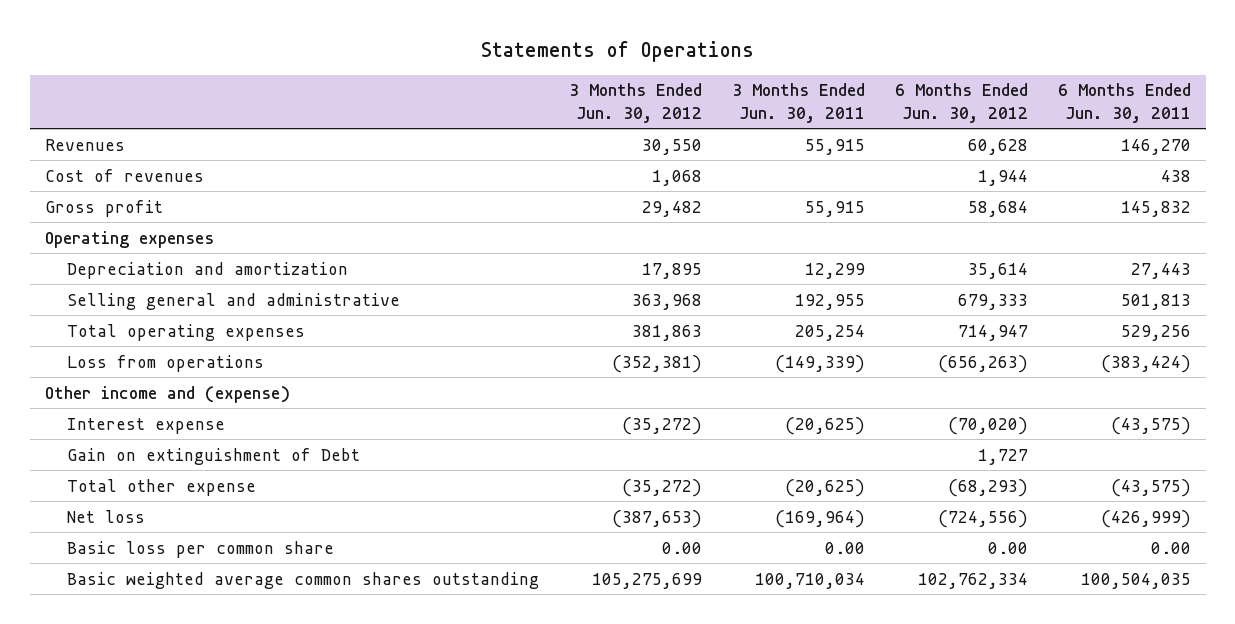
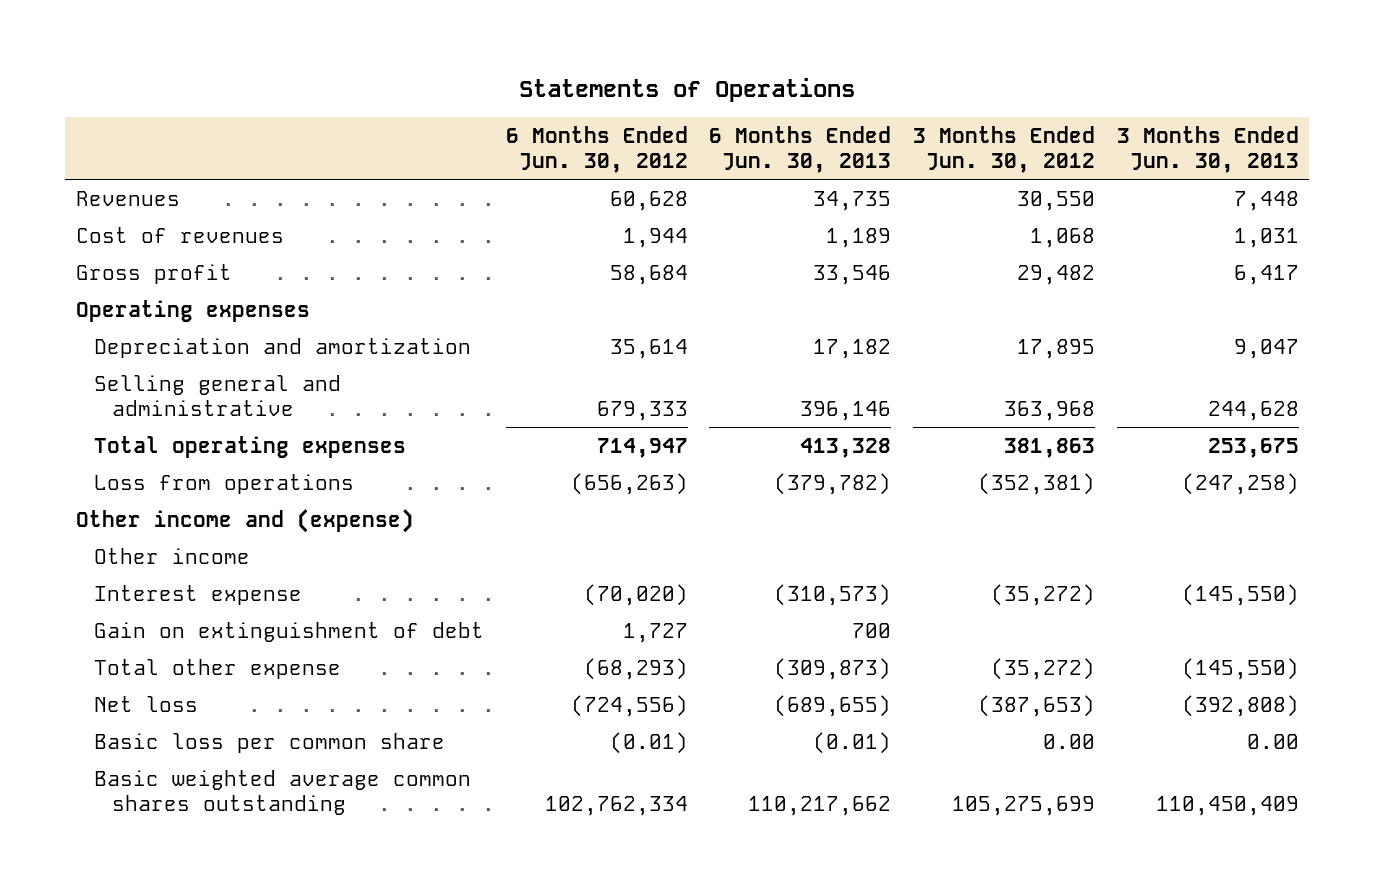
[732,83,866,123] 3 Months Ended Jun. 30, 2011 -> none
[1057,83,1191,123] 6 Months Ended Jun. 30, 2011 -> none
none -> [709,125,892,174] 6 Months Ended Jun. 30, 2013
none -> [1116,125,1299,174] 3 Months Ended Jun. 30, 2013
none -> [94,547,251,564] Other income
[67,447,361,465] Gain on extinguishment of Debt -> [94,621,485,642] Gain on extinguishment of debt
[987,541,1028,554] 0.00 -> [609,731,688,754] (0.01)

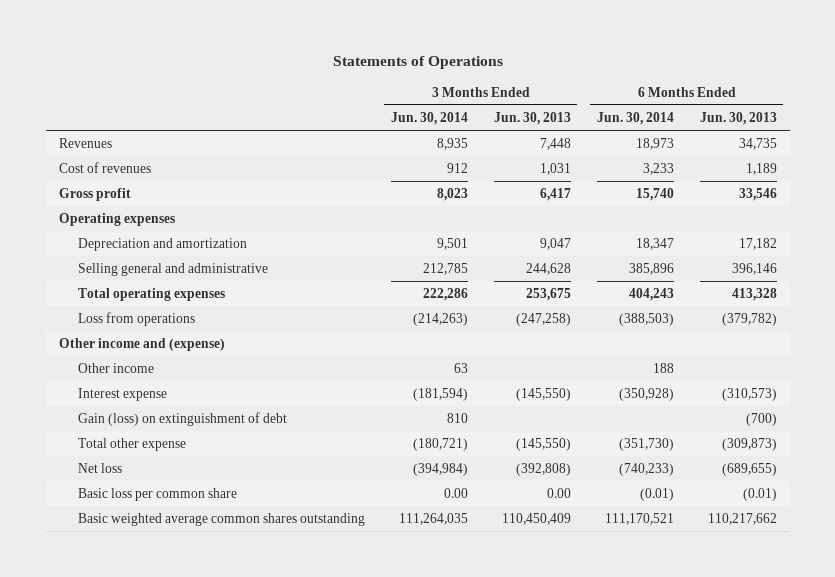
[505,125,688,174] 6 Months Ended Jun. 30, 2012 -> none
[912,125,1095,174] 3 Months Ended Jun. 30, 2012 -> none
none -> [390,111,468,125] Jun. 30, 2014
none -> [596,111,674,125] Jun. 30, 2014
[94,621,485,642] Gain on extinguishment of debt -> [77,411,287,426] Gain (loss) on extinguishment of debt
[852,622,892,638] 700 -> [745,412,777,426] (700)

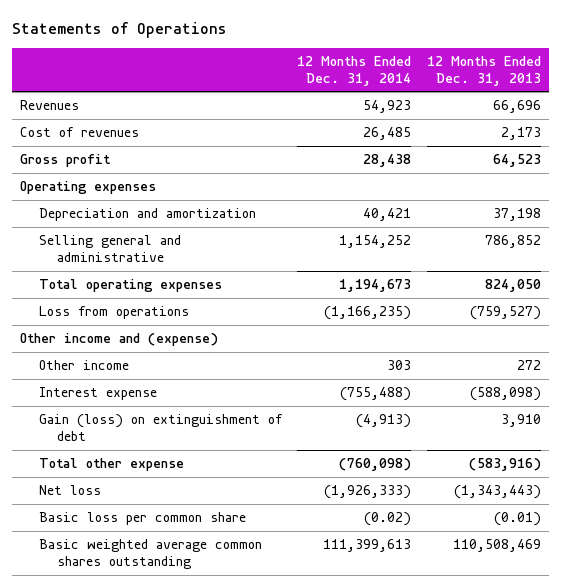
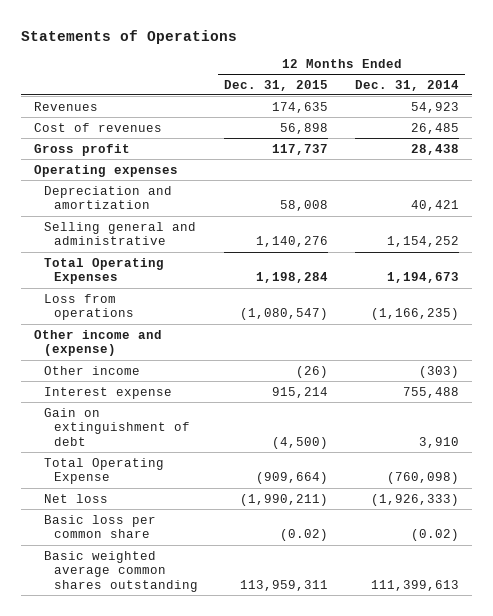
[427,56,542,86] 12 Months Ended Dec. 31, 2013 -> none
none -> [224,79,329,91] Dec. 31, 2015
[38,279,222,293] Total operating expenses -> [44,257,165,285] Total Operating Expenses
[387,360,412,371] 303 -> [418,365,459,378] (303)
[340,387,412,402] (755,488) -> [402,386,459,398] 755,488
[38,414,283,441] Gain (loss) on extinguishment of debt -> [44,407,191,447] Gain on extinguishment of debt
[356,414,412,429] (4,913) -> [418,437,459,449] 3,910
[38,458,184,472] Total other expense -> [44,457,165,485] Total Operating Expense

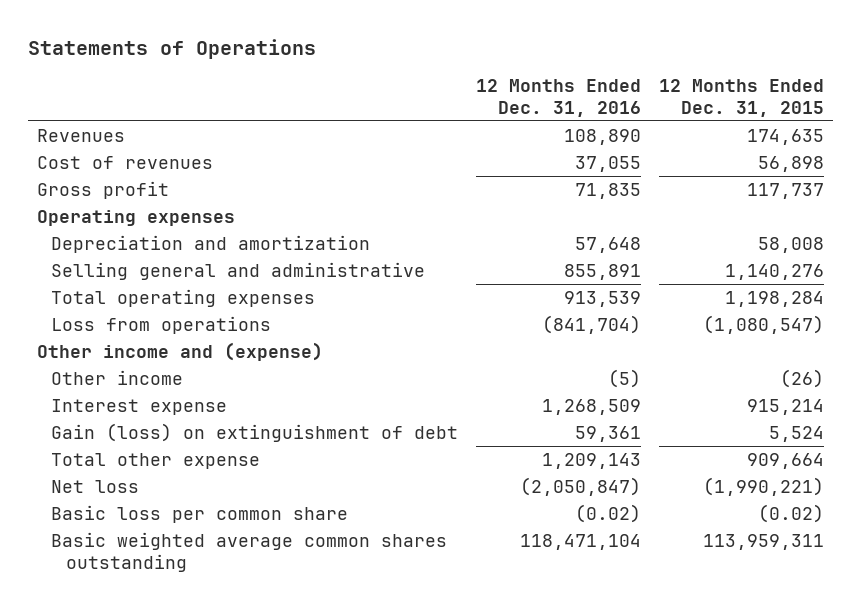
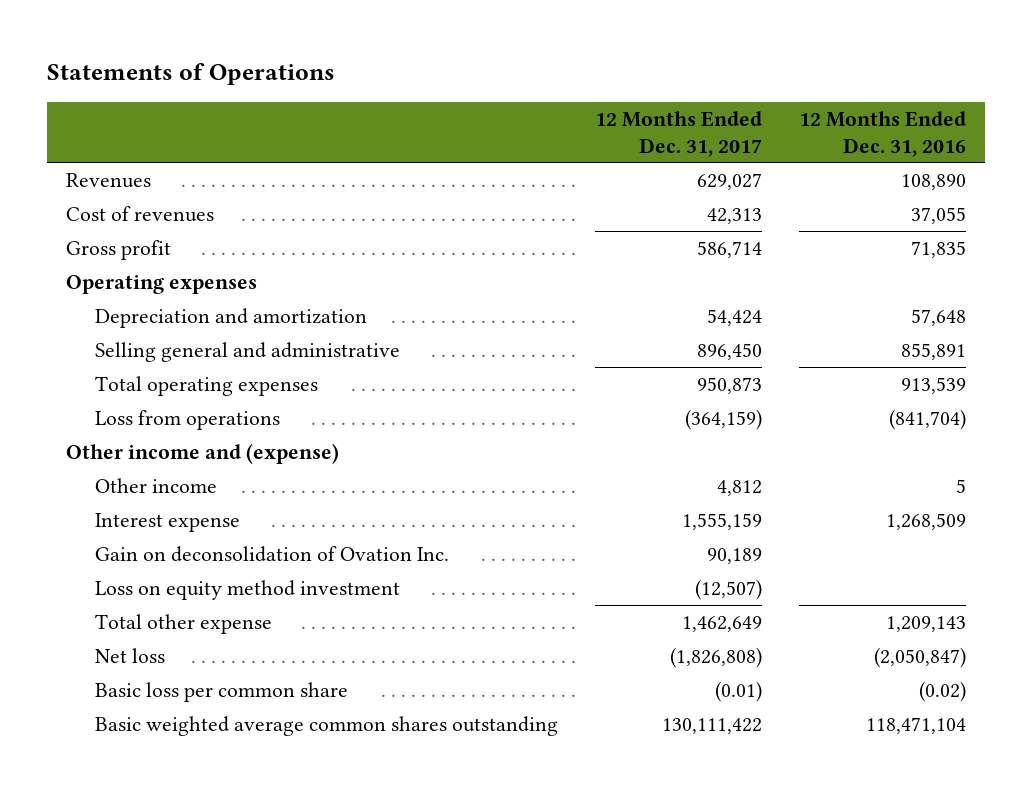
[659,79,825,117] 12 Months Ended Dec. 31, 2015 -> none
none -> [595,110,763,157] 12 Months Ended Dec. 31, 2017
[608,368,642,388] (5) -> [956,478,967,493] 5
[51,422,459,442] Gain (loss) on extinguishment of debt -> none
none -> [94,545,449,562] Gain on deconsolidation of Ovation Inc.
none -> [94,579,400,600] Loss on equity method investment

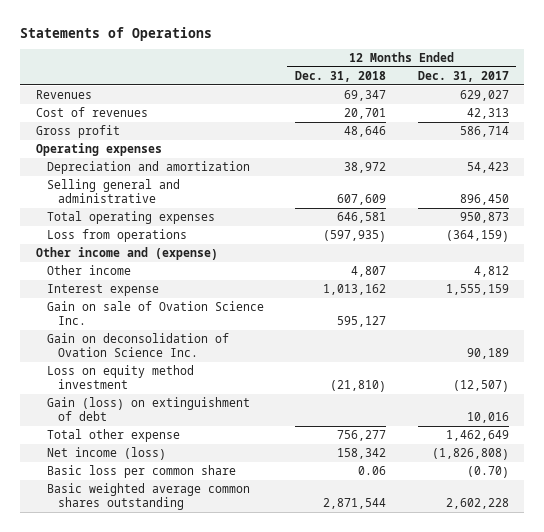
[799,110,967,157] 12 Months Ended Dec. 31, 2016 -> none
none -> [295,71,387,83] Dec. 31, 2018
[707,308,763,326] 54,424 -> [466,162,509,174] 54,423
none -> [46,301,264,325] Gain on sale of Ovation Science Inc.
[94,545,449,562] Gain on deconsolidation of Ovation Inc. -> [46,333,229,357] Gain on deconsolidation of Ovation Science Inc.
none -> [46,397,250,421] Gain (loss) on extinguishment of debt
[94,647,165,663] Net loss -> [46,447,166,461] Net income (loss)
[715,680,763,702] (0.01) -> [466,466,509,479] (0.70)
[662,717,763,734] 130,111,422 -> [445,497,509,509] 2,602,228

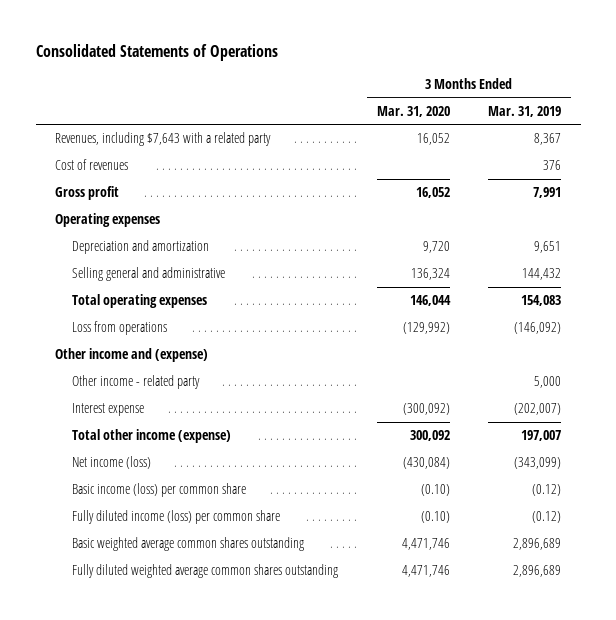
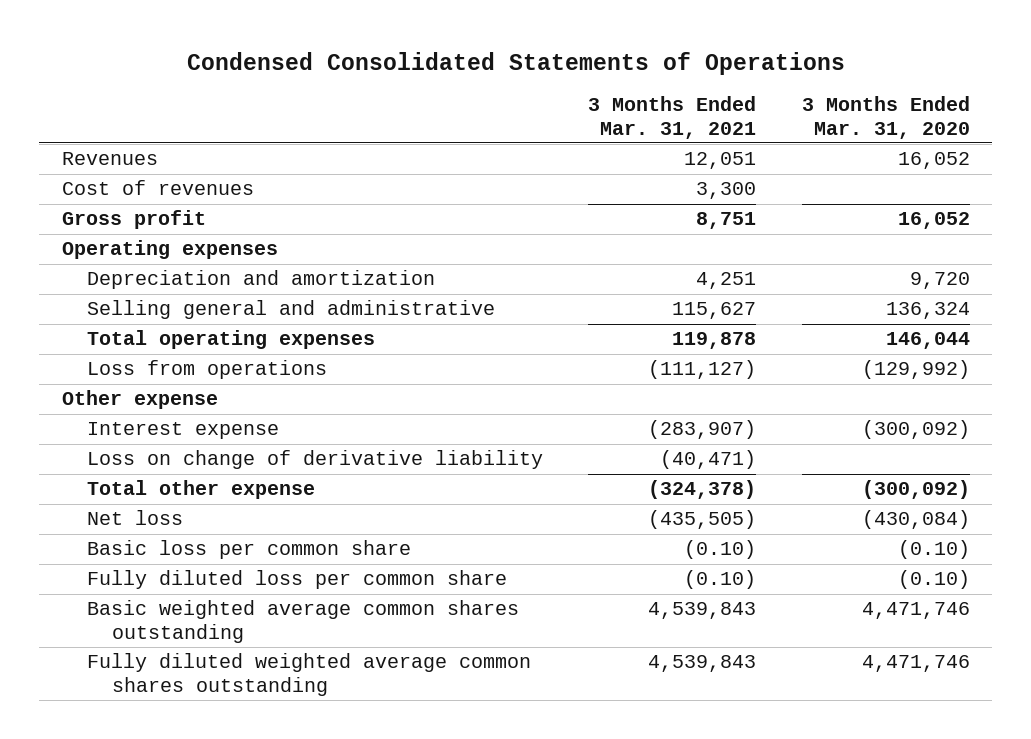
[35,44,278,62] Consolidated Statements of Operations -> [186,51,845,75] Condensed Consolidated Statements of Operations
[488,105,562,117] Mar. 31, 2019 -> none
none -> [588,95,757,139] 3 Months Ended Mar. 31, 2021
[55,132,272,147] Revenues, including $7,643 with a related party -> [61,152,158,166] Revenues
[71,375,200,390] Other income - related party -> none
[55,348,209,363] Other income and (expense) -> [61,390,218,410] Other expense
none -> [86,450,543,470] Loss on change of derivative liability
[71,429,231,444] Total other income (expense) -> [86,480,315,500] Total other expense
[409,430,450,442] 300,092 -> [861,480,970,500] (300,092)
[71,456,151,470] Net income (loss) -> [86,510,183,526] Net loss
[71,483,246,498] Basic income (loss) per common share -> [86,540,411,560] Basic loss per common share
[71,510,280,525] Fully diluted income (loss) per common share -> [86,570,507,590] Fully diluted loss per common share

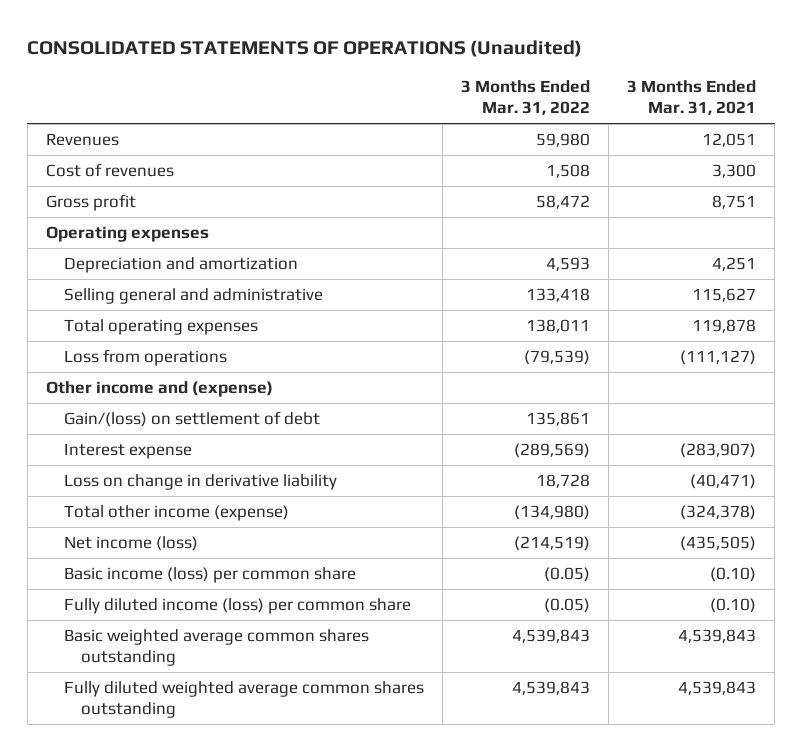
[186,51,845,75] Condensed Consolidated Statements of Operations -> [27,40,583,58] CONSOLIDATED STATEMENTS OF OPERATIONS (Unaudited)
[801,95,970,139] 3 Months Ended Mar. 31, 2020 -> none
none -> [461,80,591,115] 3 Months Ended Mar. 31, 2022
[61,390,218,410] Other expense -> [46,381,274,398] Other income and (expense)
none -> [63,411,320,428] Gain/(loss) on settlement of debt
[86,450,543,470] Loss on change of derivative liability -> [63,474,337,491] Loss on change in derivative liability
[86,480,315,500] Total other expense -> [63,505,289,522] Total other income (expense)
[86,510,183,526] Net loss -> [63,536,198,552] Net income (loss)
[86,540,411,560] Basic loss per common share -> [63,567,356,584] Basic income (loss) per common share
[86,570,507,590] Fully diluted loss per common share -> [63,598,411,615] Fully diluted income (loss) per common share

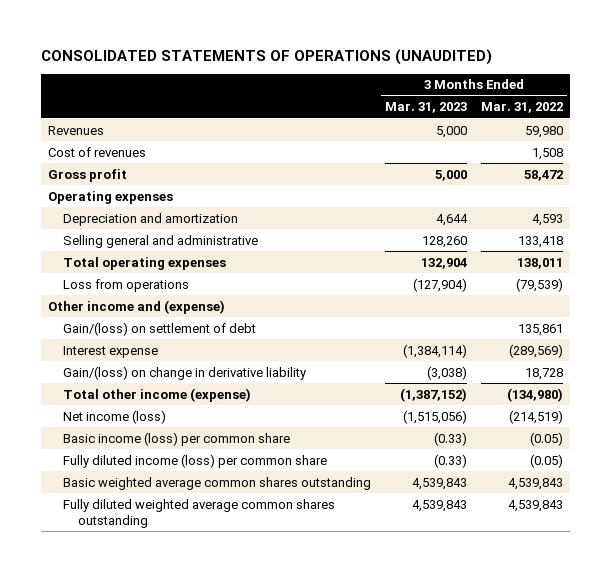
[27,40,583,58] CONSOLIDATED STATEMENTS OF OPERATIONS (Unaudited) -> [40,48,492,65] CONSOLIDATED STATEMENTS OF OPERATIONS (UNAUDITED)
[627,80,757,115] 3 Months Ended Mar. 31, 2021 -> none
none -> [385,102,468,114] Mar. 31, 2023
[63,474,337,491] Loss on change in derivative liability -> [62,365,306,380] Gain/(loss) on change in derivative liability

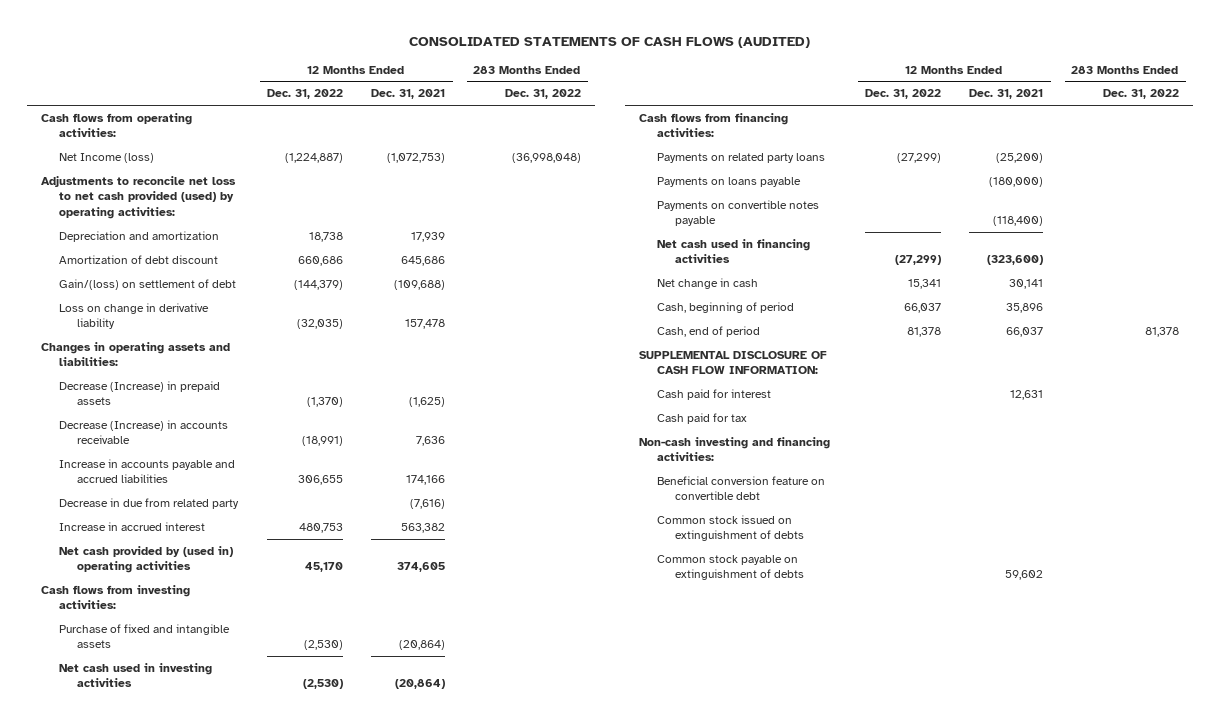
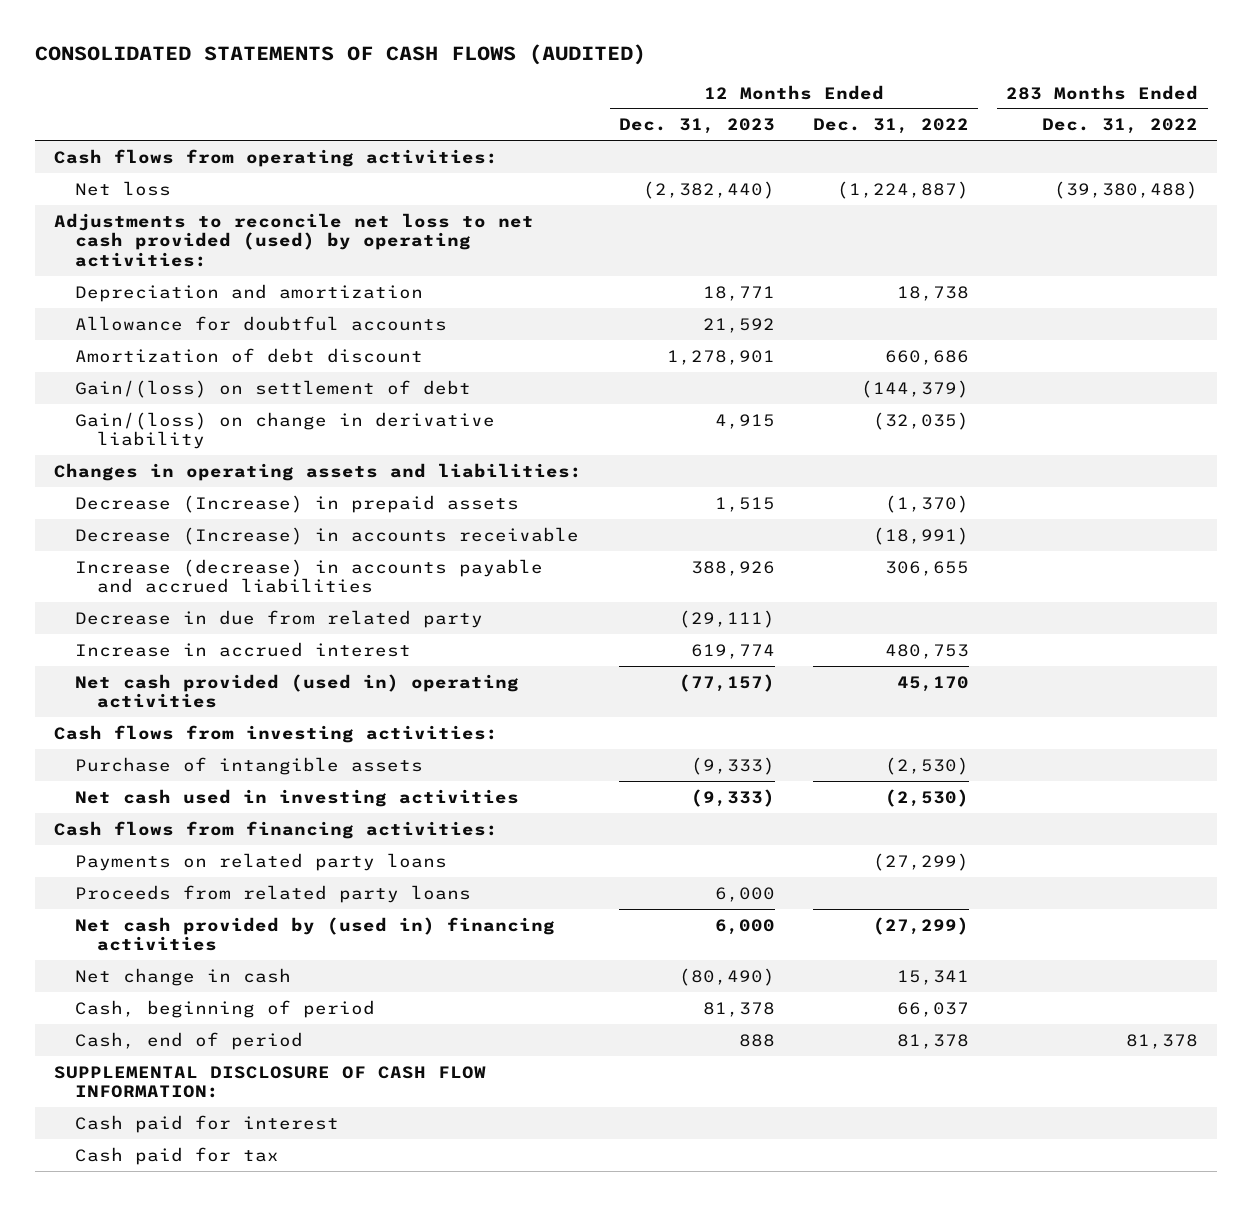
[371,89,446,100] Dec. 31, 2021 -> none
none -> [619,118,776,135] Dec. 31, 2023
[59,152,155,163] Net Income (loss) -> [75,180,172,196] Net loss
[511,152,581,163] (36,998,048) -> [1054,180,1199,199] (39,380,488)
none -> [75,315,448,331] Allowance for doubtful accounts
[59,302,210,330] Loss on change in derivative liability -> [75,411,496,450] Gain/(loss) on change in derivative liability
[59,458,236,484] Increase in accounts payable and accrued liabilities -> [75,558,544,594] Increase (decrease) in accounts payable and accrued liabilities
[59,545,234,574] Net cash provided by (used in) operating activities -> [75,673,520,709] Net cash provided (used in) operating activities
[59,623,231,649] Purchase of fixed and intangible assets -> [75,756,424,775] Purchase of intangible assets
[657,176,802,187] Payments on loans payable -> none
[657,199,820,227] Payments on convertible notes payable -> none
none -> [75,884,472,903] Proceeds from related party loans
[657,238,811,264] Net cash used in financing activities -> [75,916,556,952] Net cash provided by (used in) financing activities
[639,436,831,462] Non-cash investing and financing activities: -> none
[657,475,826,501] Beneficial conversion feature on convertible debt -> none
[657,514,805,542] Common stock issued on extinguishment of debts -> none
[657,554,805,581] Common stock payable on extinguishment of debts -> none

